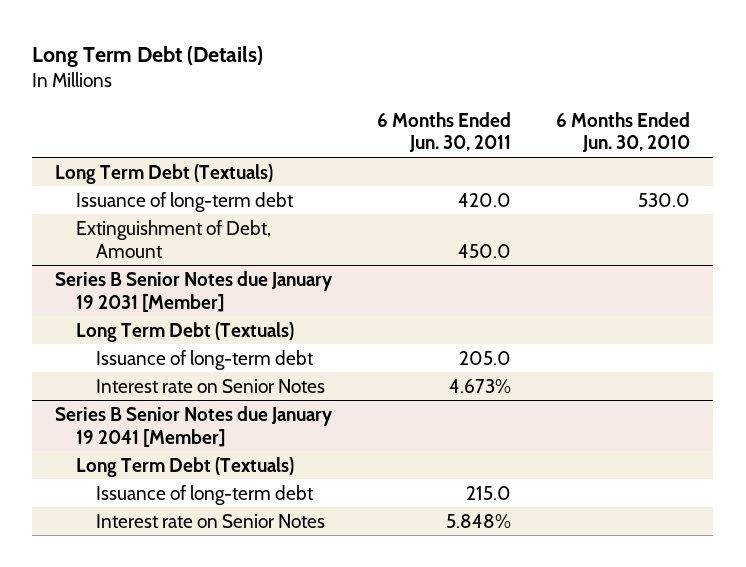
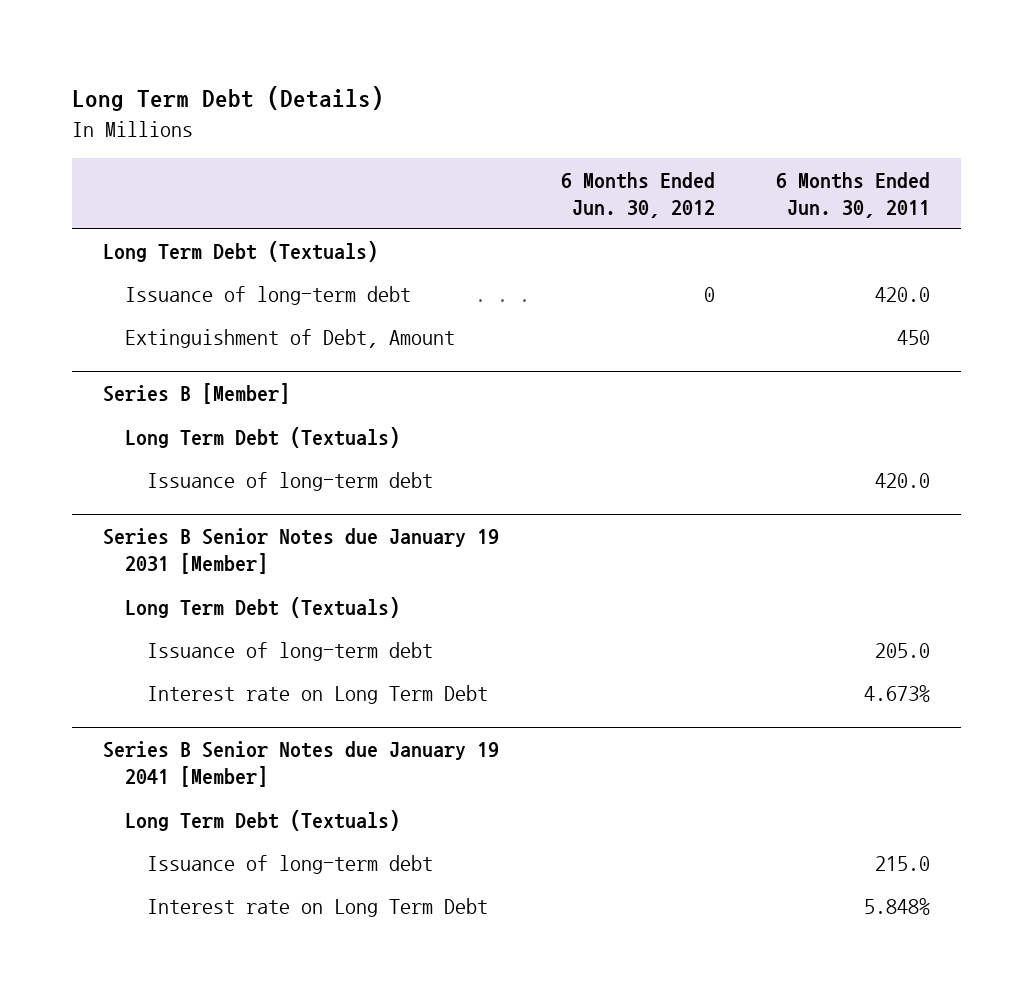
[556,111,691,153] 6 Months Ended Jun. 30, 2010 -> none
none -> [560,171,715,218] 6 Months Ended Jun. 30, 2012
[458,243,512,258] 450.0 -> [897,329,931,345] 450
none -> [103,383,291,405] Series B [Member]
none -> [125,426,401,448] Long Term Debt (Textuals)
none -> [147,471,434,491] Issuance of long-term debt
[96,378,326,393] Interest rate on Senior Notes -> [147,684,489,704] Interest rate on Long Term Debt
[96,513,326,528] Interest rate on Senior Notes -> [147,897,489,917] Interest rate on Long Term Debt

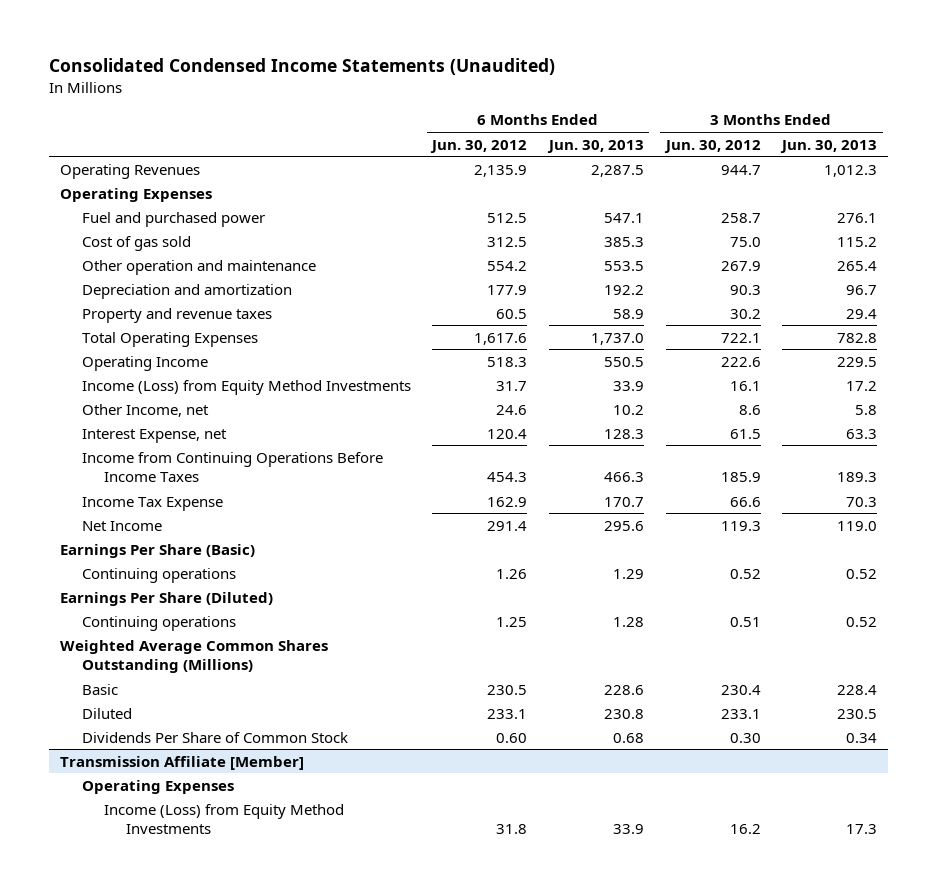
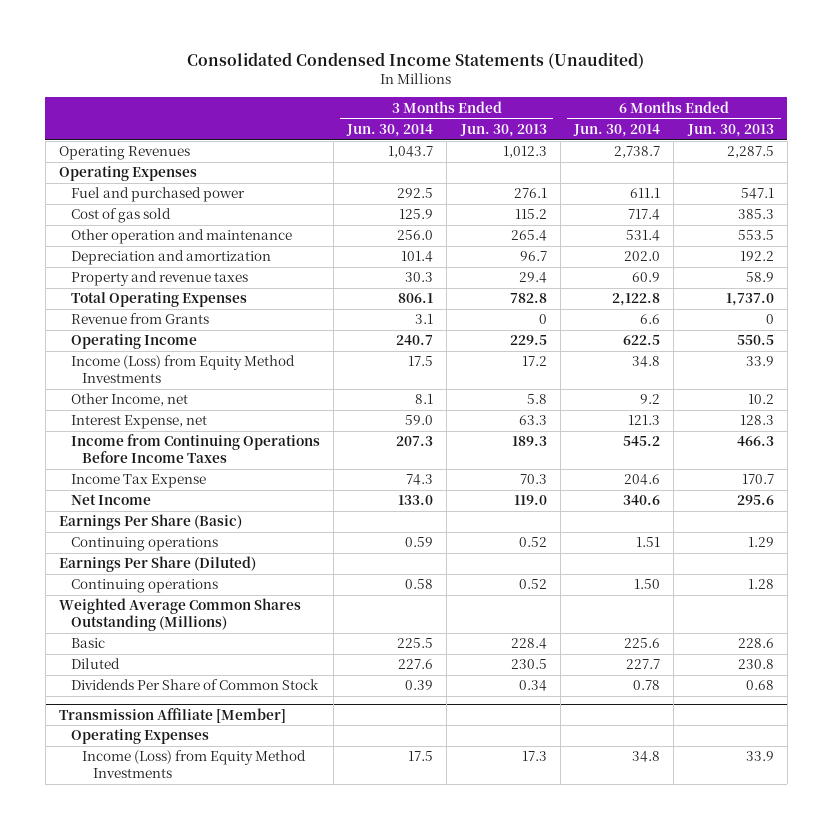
[430,139,528,153] Jun. 30, 2012 -> none
[663,139,761,153] Jun. 30, 2012 -> none
none -> [346,124,434,138] Jun. 30, 2014
none -> [573,124,661,138] Jun. 30, 2014
none -> [70,313,209,325] Revenue from Grants

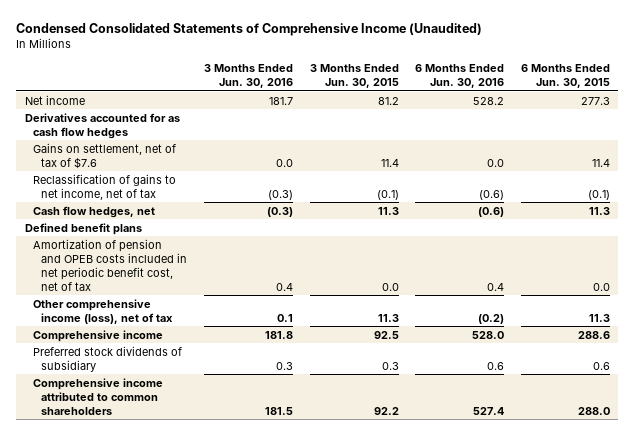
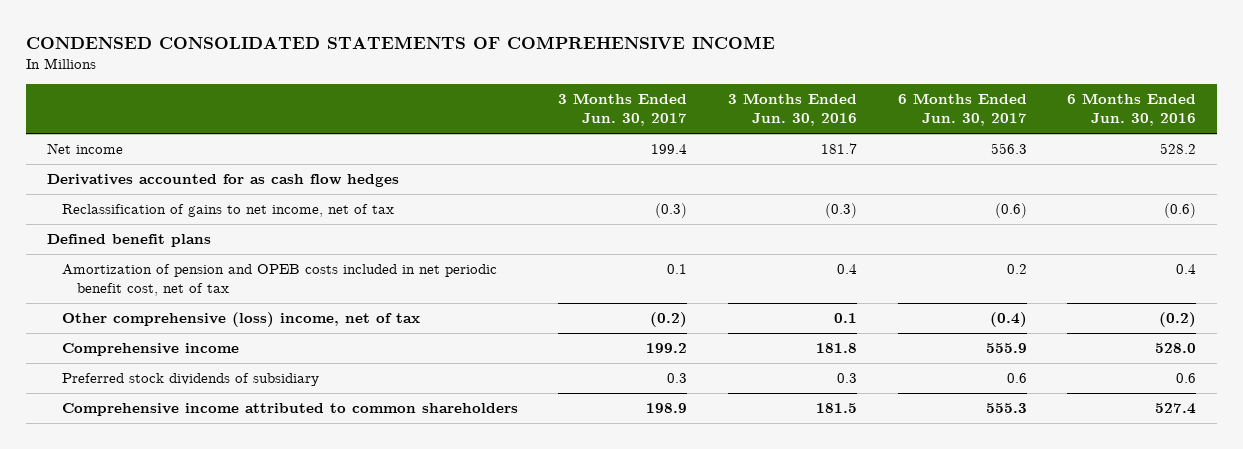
[16,23,483,37] Condensed Consolidated Statements of Comprehensive Income (Unaudited) -> [26,36,776,50] CONDENSED CONSOLIDATED STATEMENTS OF COMPREHENSIVE INCOME
[309,64,399,89] 3 Months Ended Jun. 30, 2015 -> none
[520,64,610,89] 6 Months Ended Jun. 30, 2015 -> none
none -> [558,93,688,127] 3 Months Ended Jun. 30, 2017
none -> [897,93,1027,127] 6 Months Ended Jun. 30, 2017
[33,142,177,169] Gains on settlement, net of tax of $7.6 -> none
[33,205,156,218] Cash flow hedges, net -> none
[33,298,174,324] Other comprehensive income (loss), net of tax -> [61,312,420,328] Other comprehensive (loss) income, net of tax

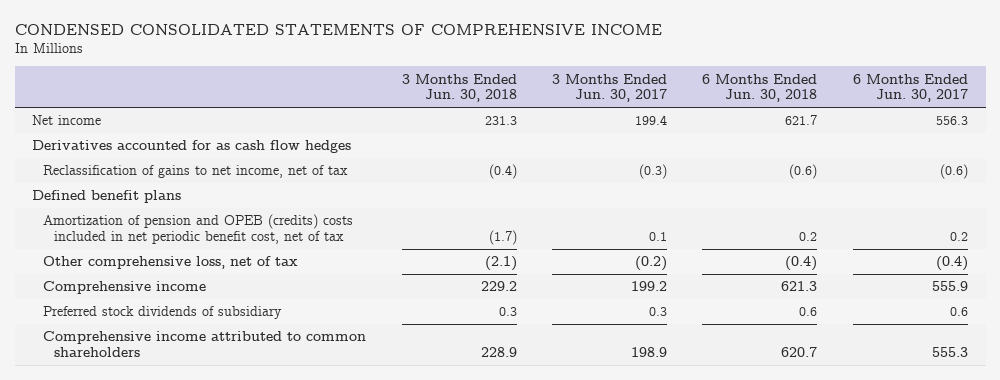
[728,93,858,127] 3 Months Ended Jun. 30, 2016 -> none
[1067,93,1197,127] 6 Months Ended Jun. 30, 2016 -> none
none -> [401,73,517,103] 3 Months Ended Jun. 30, 2018
none -> [702,73,818,103] 6 Months Ended Jun. 30, 2018
[61,264,497,296] Amortization of pension and OPEB costs included in net periodic benefit cost, net of tax -> [43,214,354,244] Amortization of pension and OPEB (credits) costs included in net periodic benefit cost, net of tax
[61,312,420,328] Other comprehensive (loss) income, net of tax -> [43,256,299,270] Other comprehensive loss, net of tax

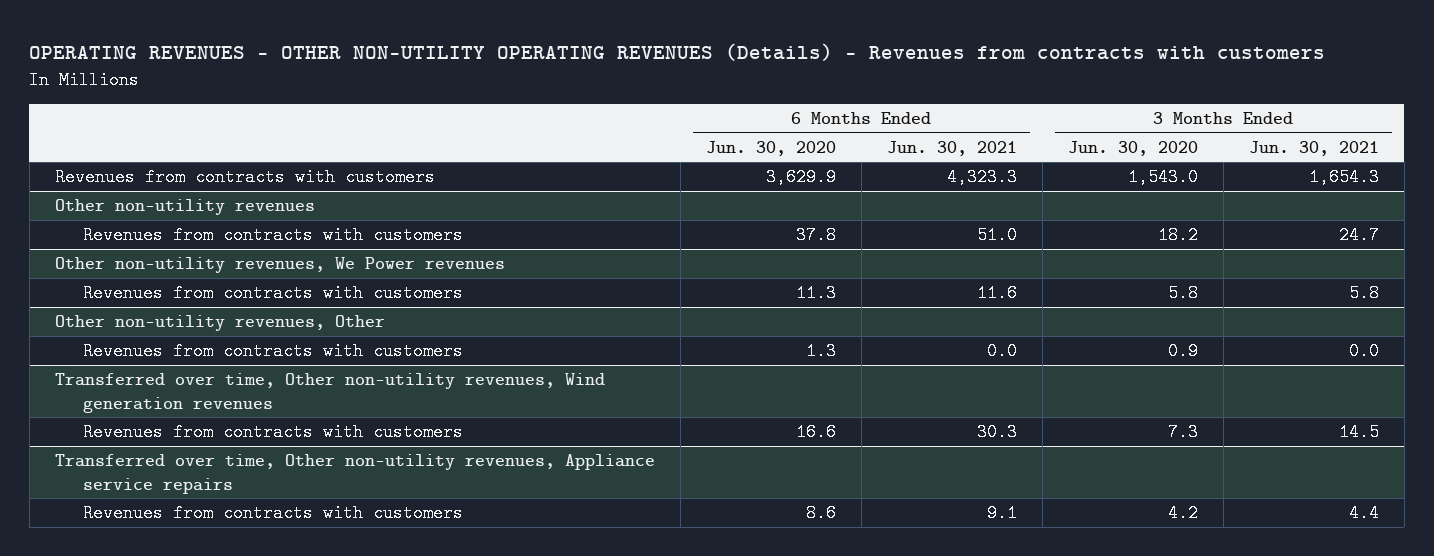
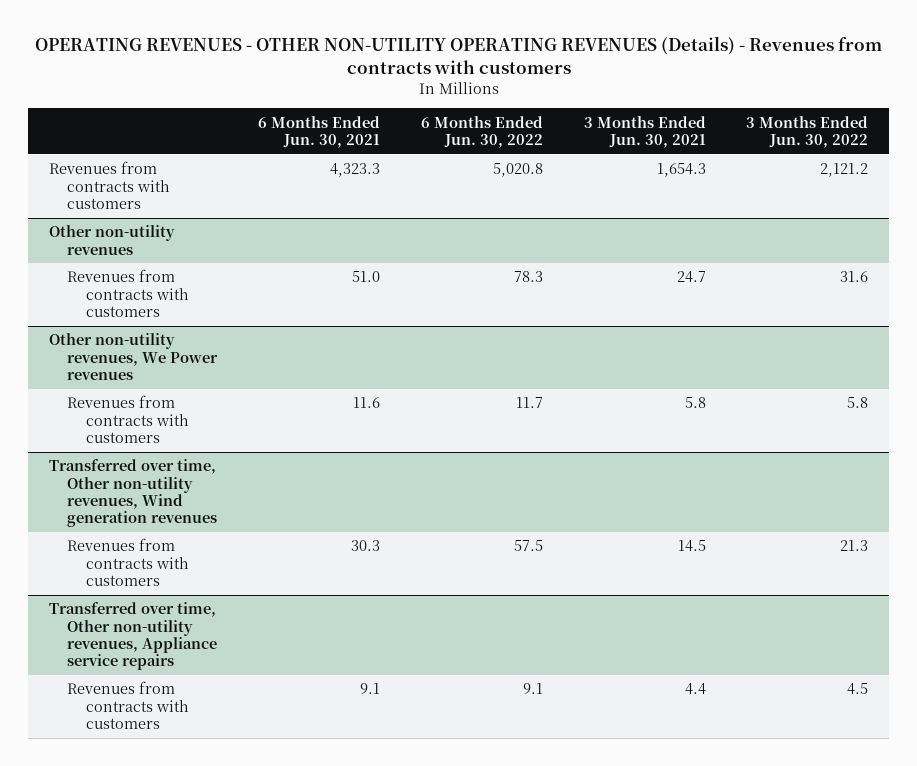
[705,140,836,156] Jun. 30, 2020 -> none
[1067,140,1198,156] Jun. 30, 2020 -> none
none -> [420,115,543,149] 6 Months Ended Jun. 30, 2022
none -> [746,115,869,149] 3 Months Ended Jun. 30, 2022
[54,315,385,332] Other non-utility revenues, Other -> none
[83,342,464,361] Revenues from contracts with customers -> none

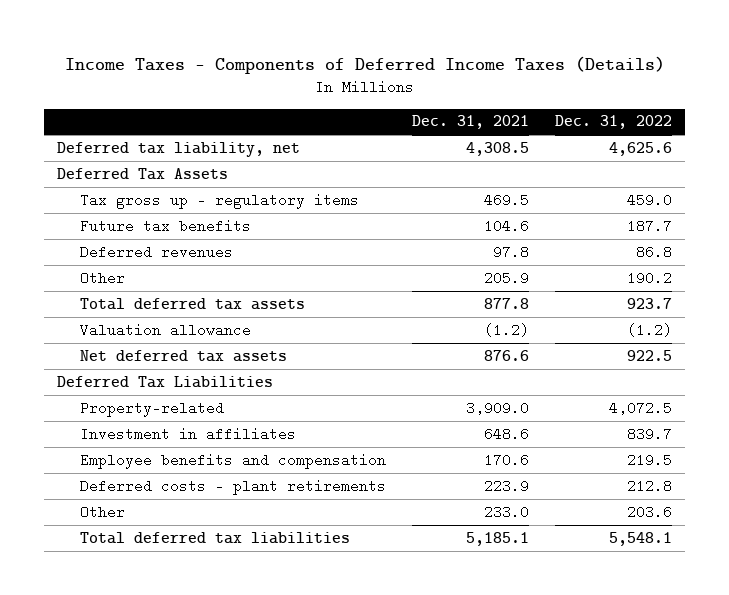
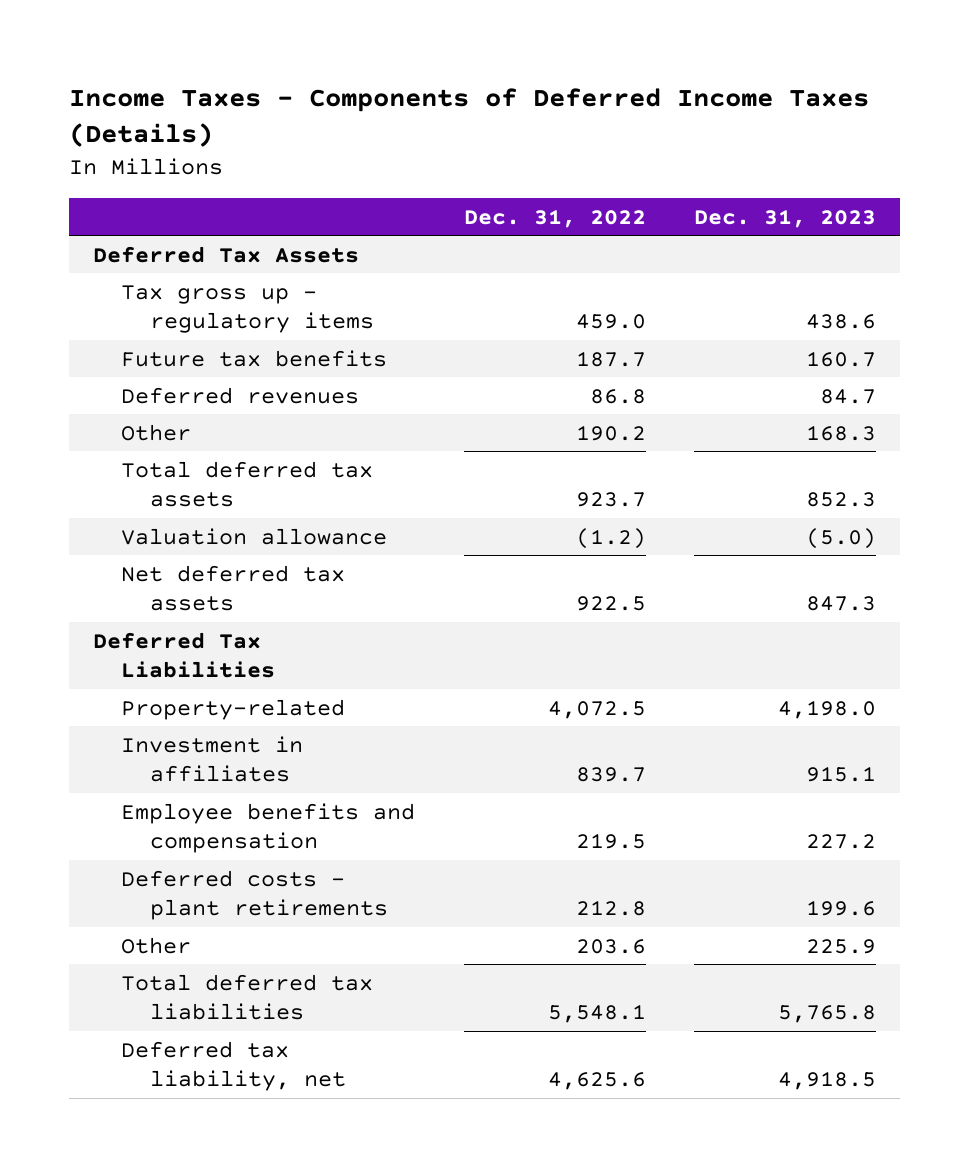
[412,115,530,130] Dec. 31, 2021 -> none
none -> [694,208,877,228] Dec. 31, 2023
[57,141,301,157] Deferred tax liability, net -> [121,1040,346,1092] Deferred tax liability, net

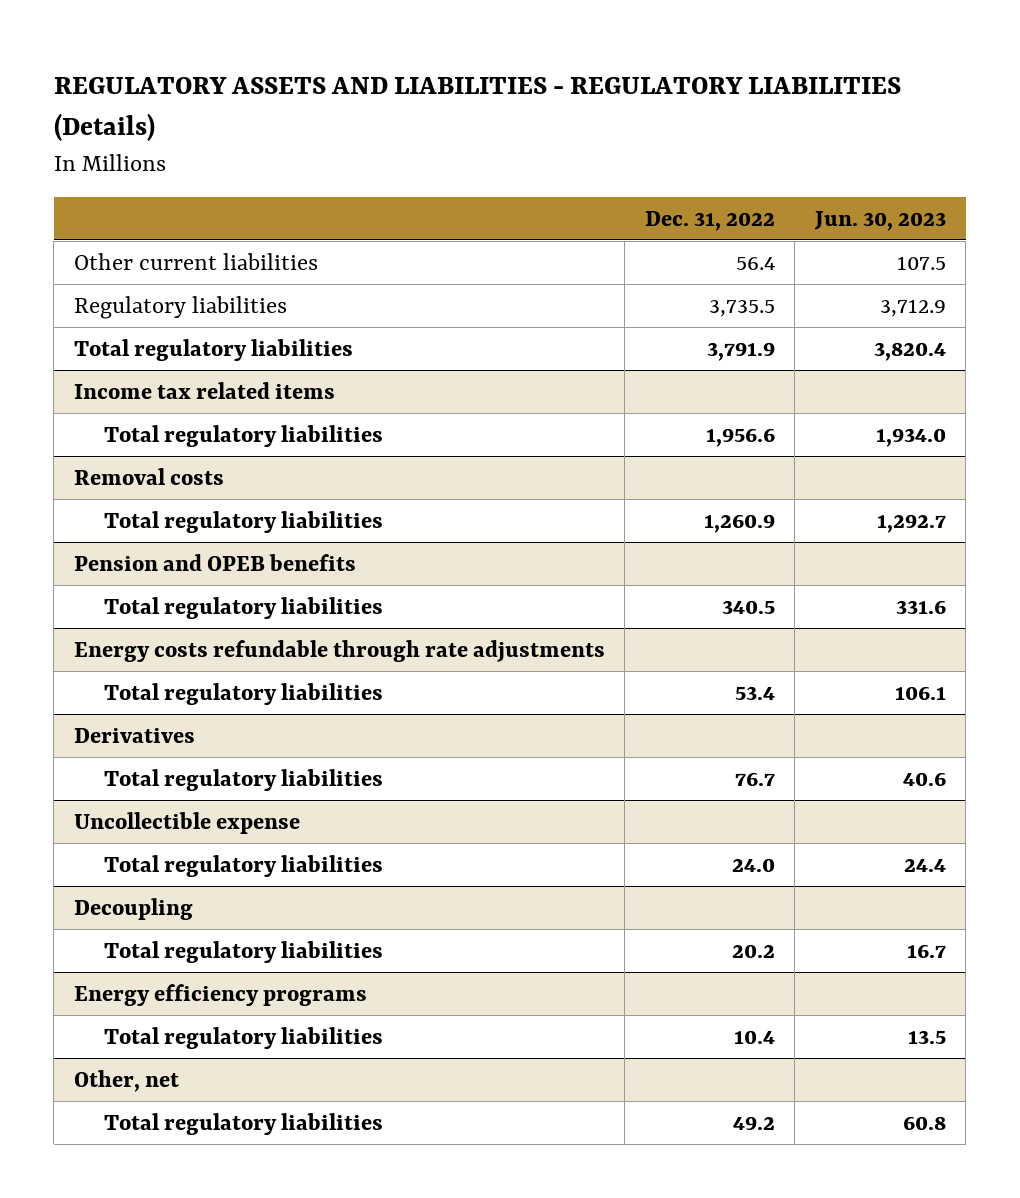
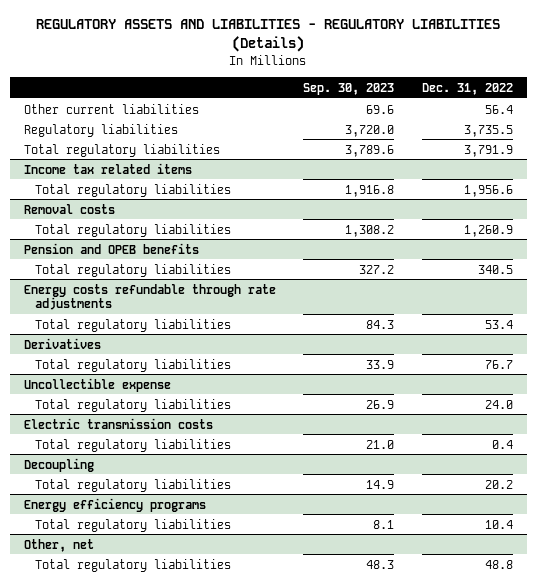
[813,210,946,231] Jun. 30, 2023 -> none
none -> [303,82,395,95] Sep. 30, 2023
none -> [24,417,214,429] Electric transmission costs
none -> [35,438,232,452] Total regulatory liabilities
[732,1115,775,1130] 49.2 -> [484,559,513,569] 48.8

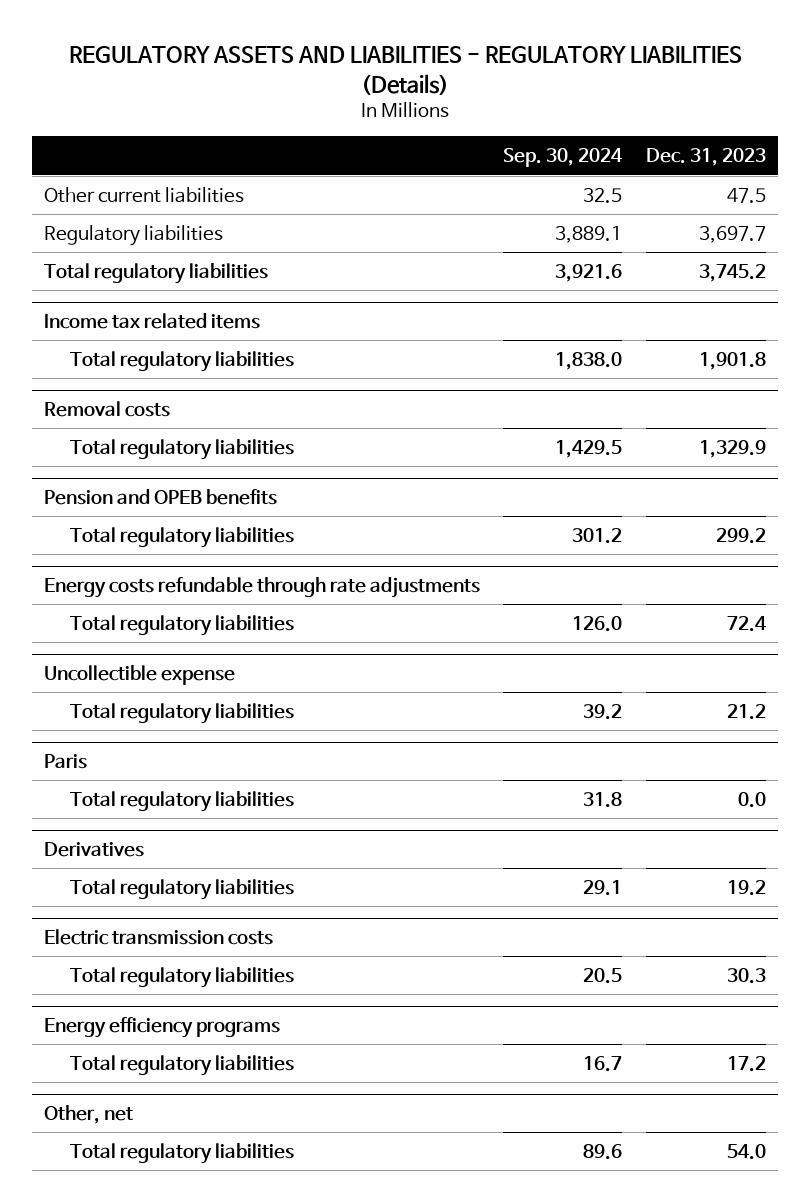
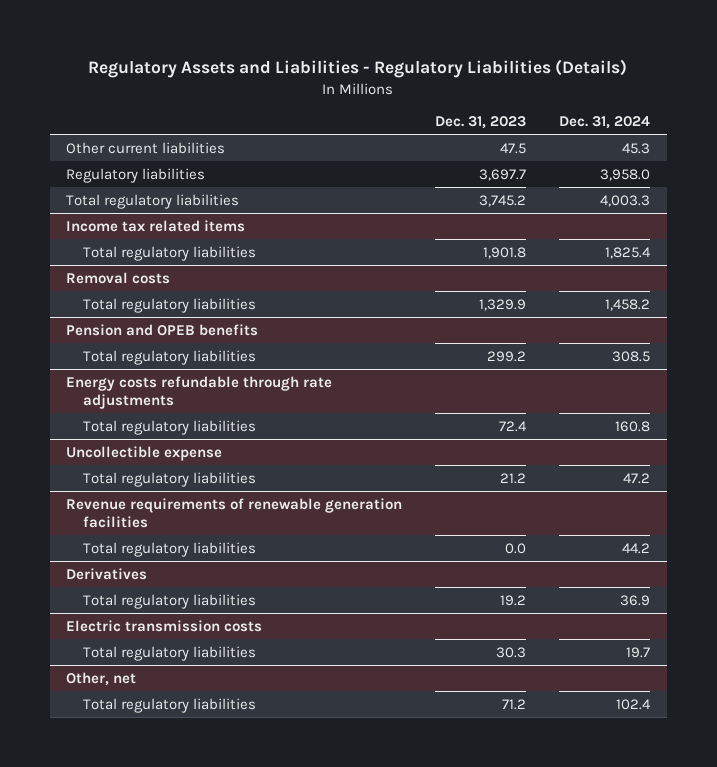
[68,45,742,95] REGULATORY ASSETS AND LIABILITIES - REGULATORY LIABILITIES (Details) -> [88,59,628,79] Regulatory Assets and Liabilities - Regulatory Liabilities (Details)
[503,148,624,168] Sep. 30, 2024 -> none
none -> [559,116,651,130] Dec. 31, 2024
[44,754,88,770] Paris -> none
none -> [66,497,403,528] Revenue requirements of renewable generation facilities
[44,1017,281,1039] Energy efficiency programs -> none
[70,1054,295,1076] Total regulatory liabilities -> none
[726,1143,766,1160] 54.0 -> [502,698,527,710] 71.2

